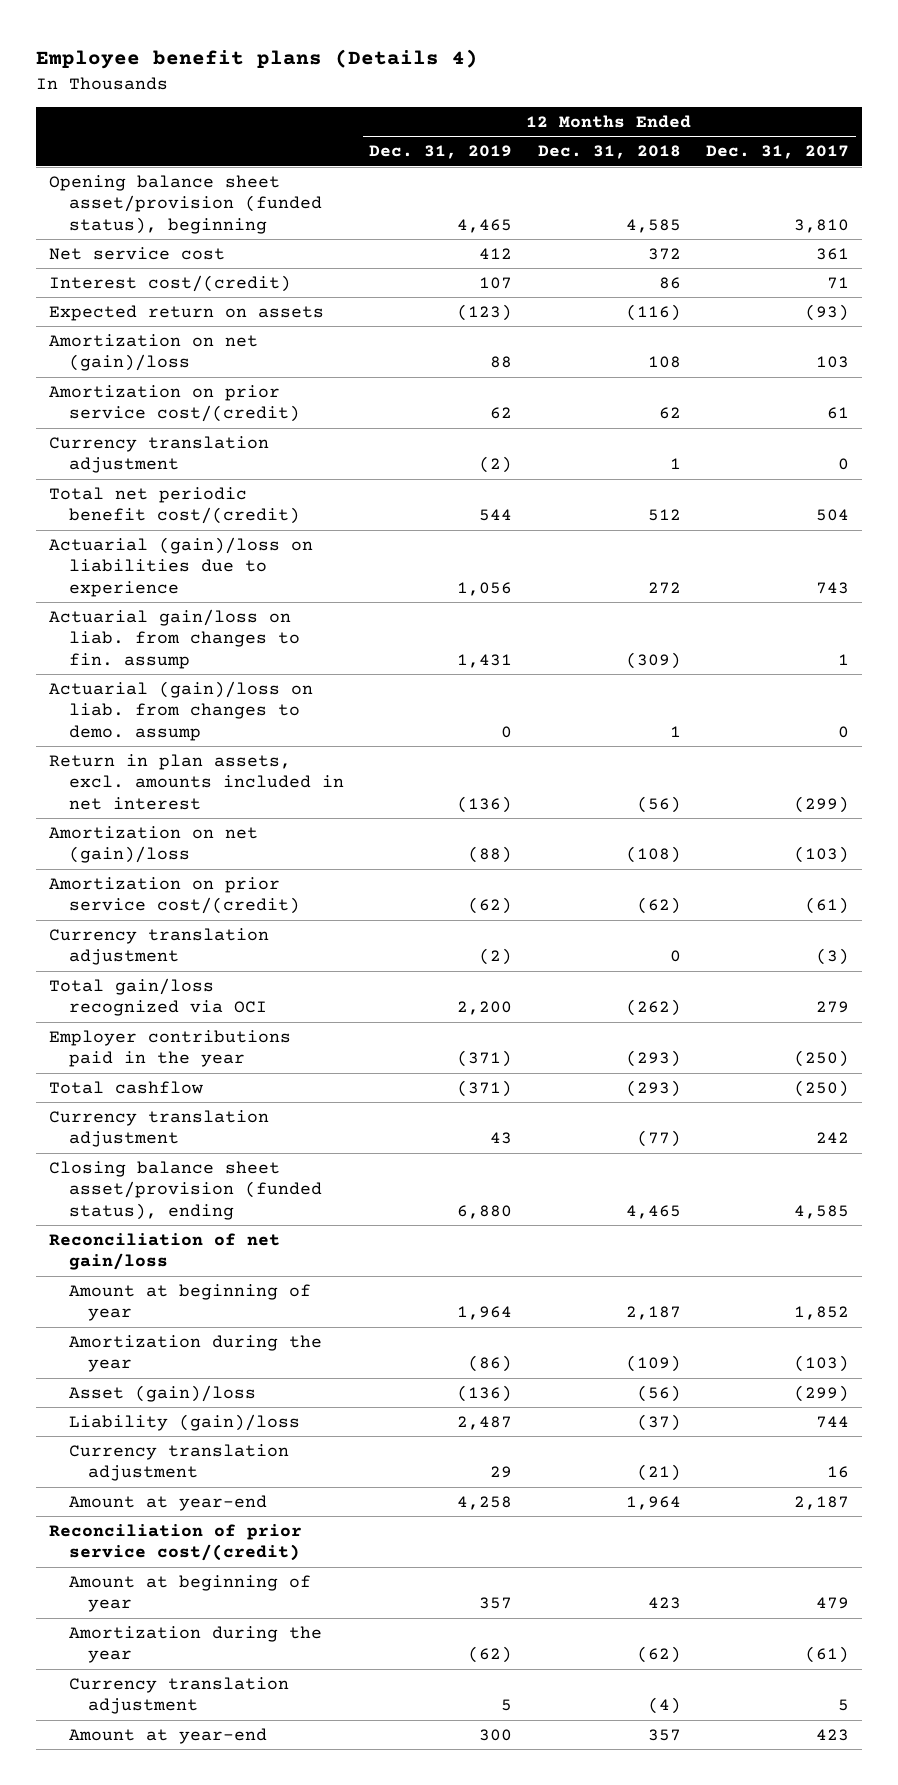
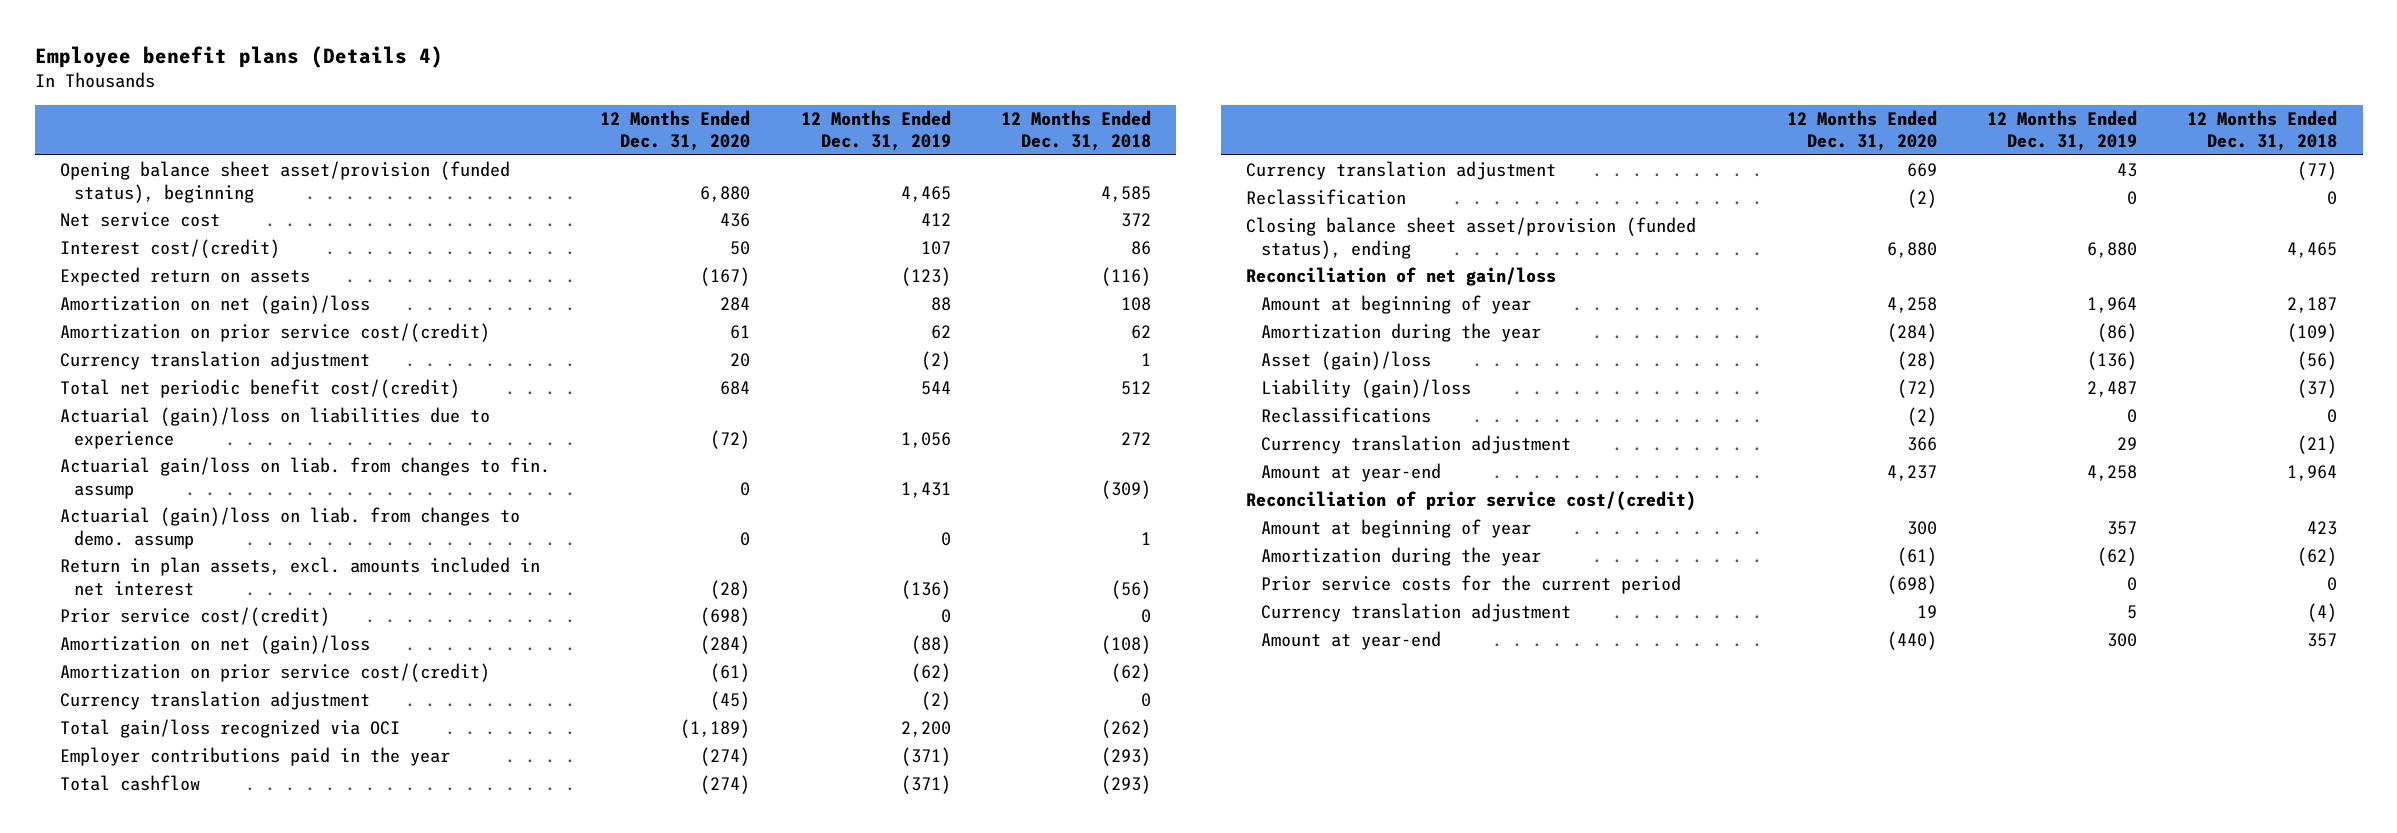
[706,145,850,160] Dec. 31, 2017 -> none
none -> [600,109,751,152] 12 Months Ended Dec. 31, 2020
none -> [59,607,330,627] Prior service cost/(credit)
none -> [1246,189,1407,206] Reclassification
none -> [1260,407,1431,424] Reclassifications
none -> [1260,575,1681,595] Prior service costs for the current period

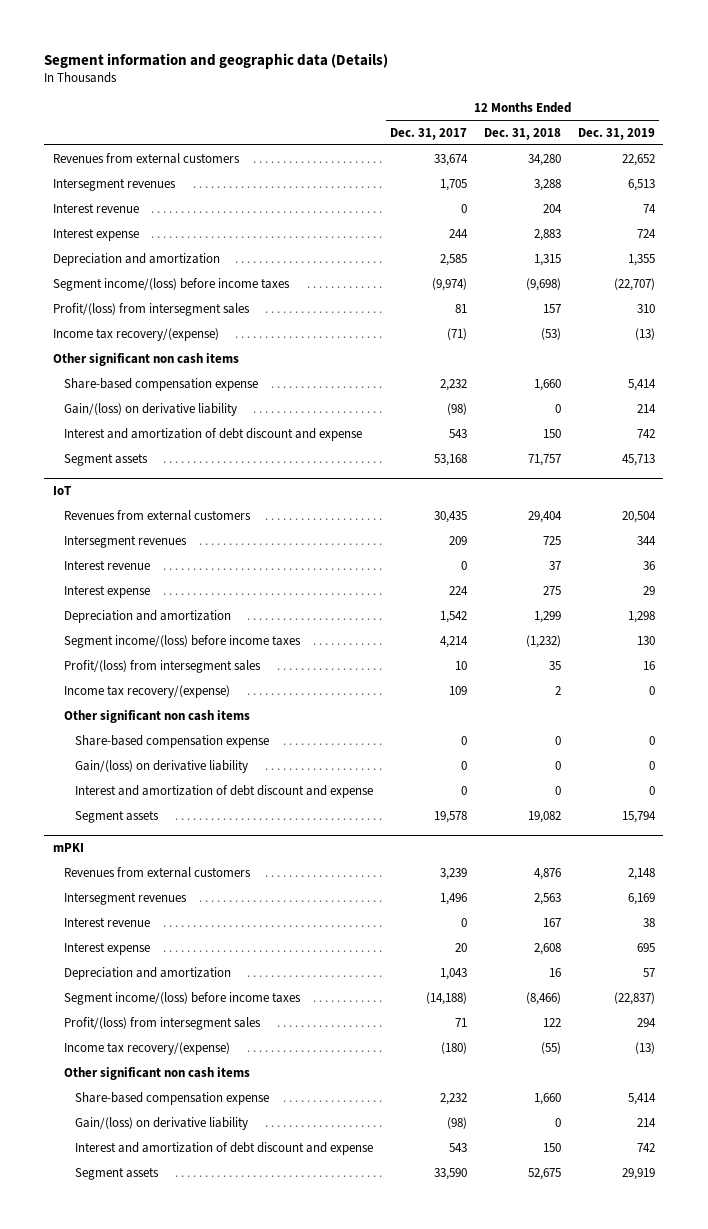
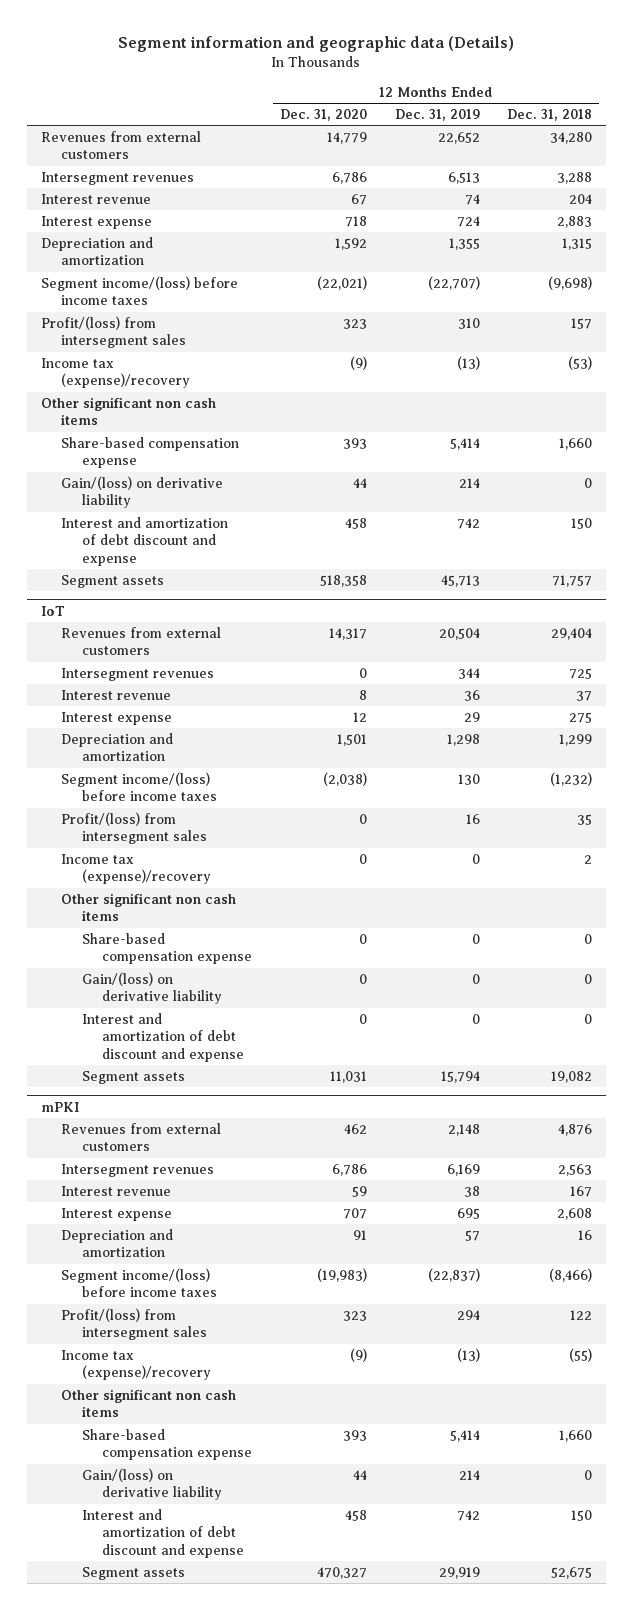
[390,127,468,140] Dec. 31, 2017 -> none
none -> [279,108,367,121] Dec. 31, 2020
[52,327,219,341] Income tax recovery/(expense) -> [40,357,191,389] Income tax (expense)/recovery
[64,684,231,698] Income tax recovery/(expense) -> [61,853,211,885] Income tax (expense)/recovery
[64,1041,231,1055] Income tax recovery/(expense) -> [61,1349,211,1381] Income tax (expense)/recovery

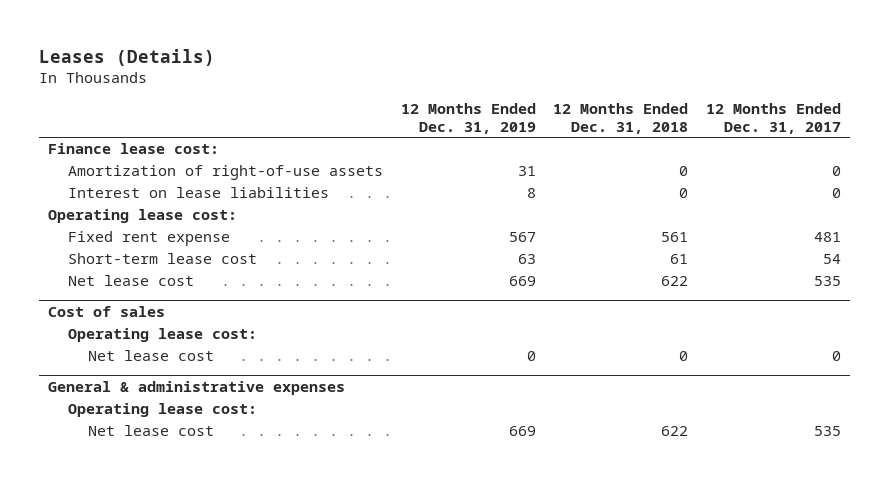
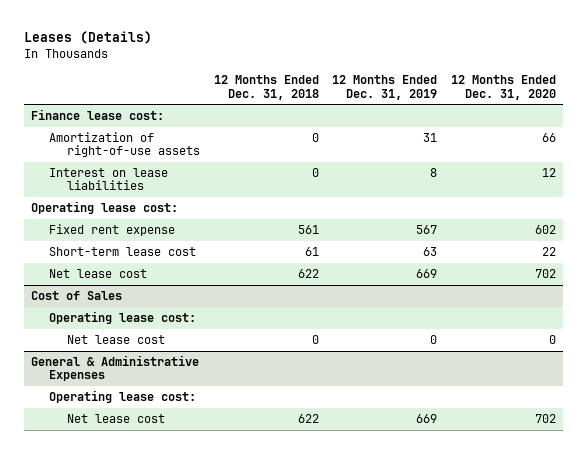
[706,103,842,134] 12 Months Ended Dec. 31, 2017 -> none
none -> [451,75,557,100] 12 Months Ended Dec. 31, 2020
[48,306,166,318] Cost of sales -> [31,291,123,301] Cost of Sales
[48,381,346,396] General & administrative expenses -> [31,355,200,382] General & Administrative Expenses

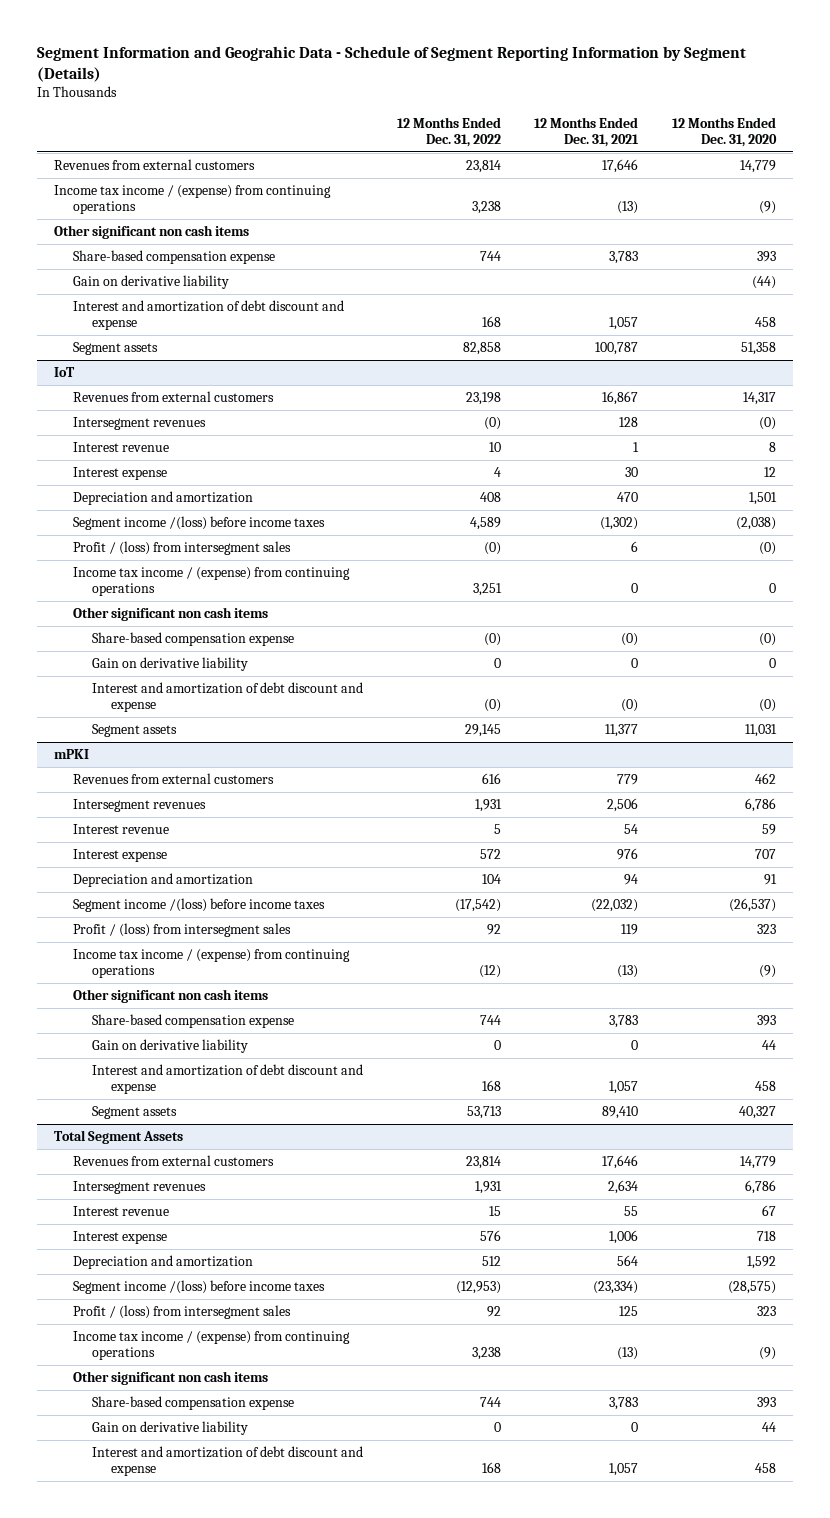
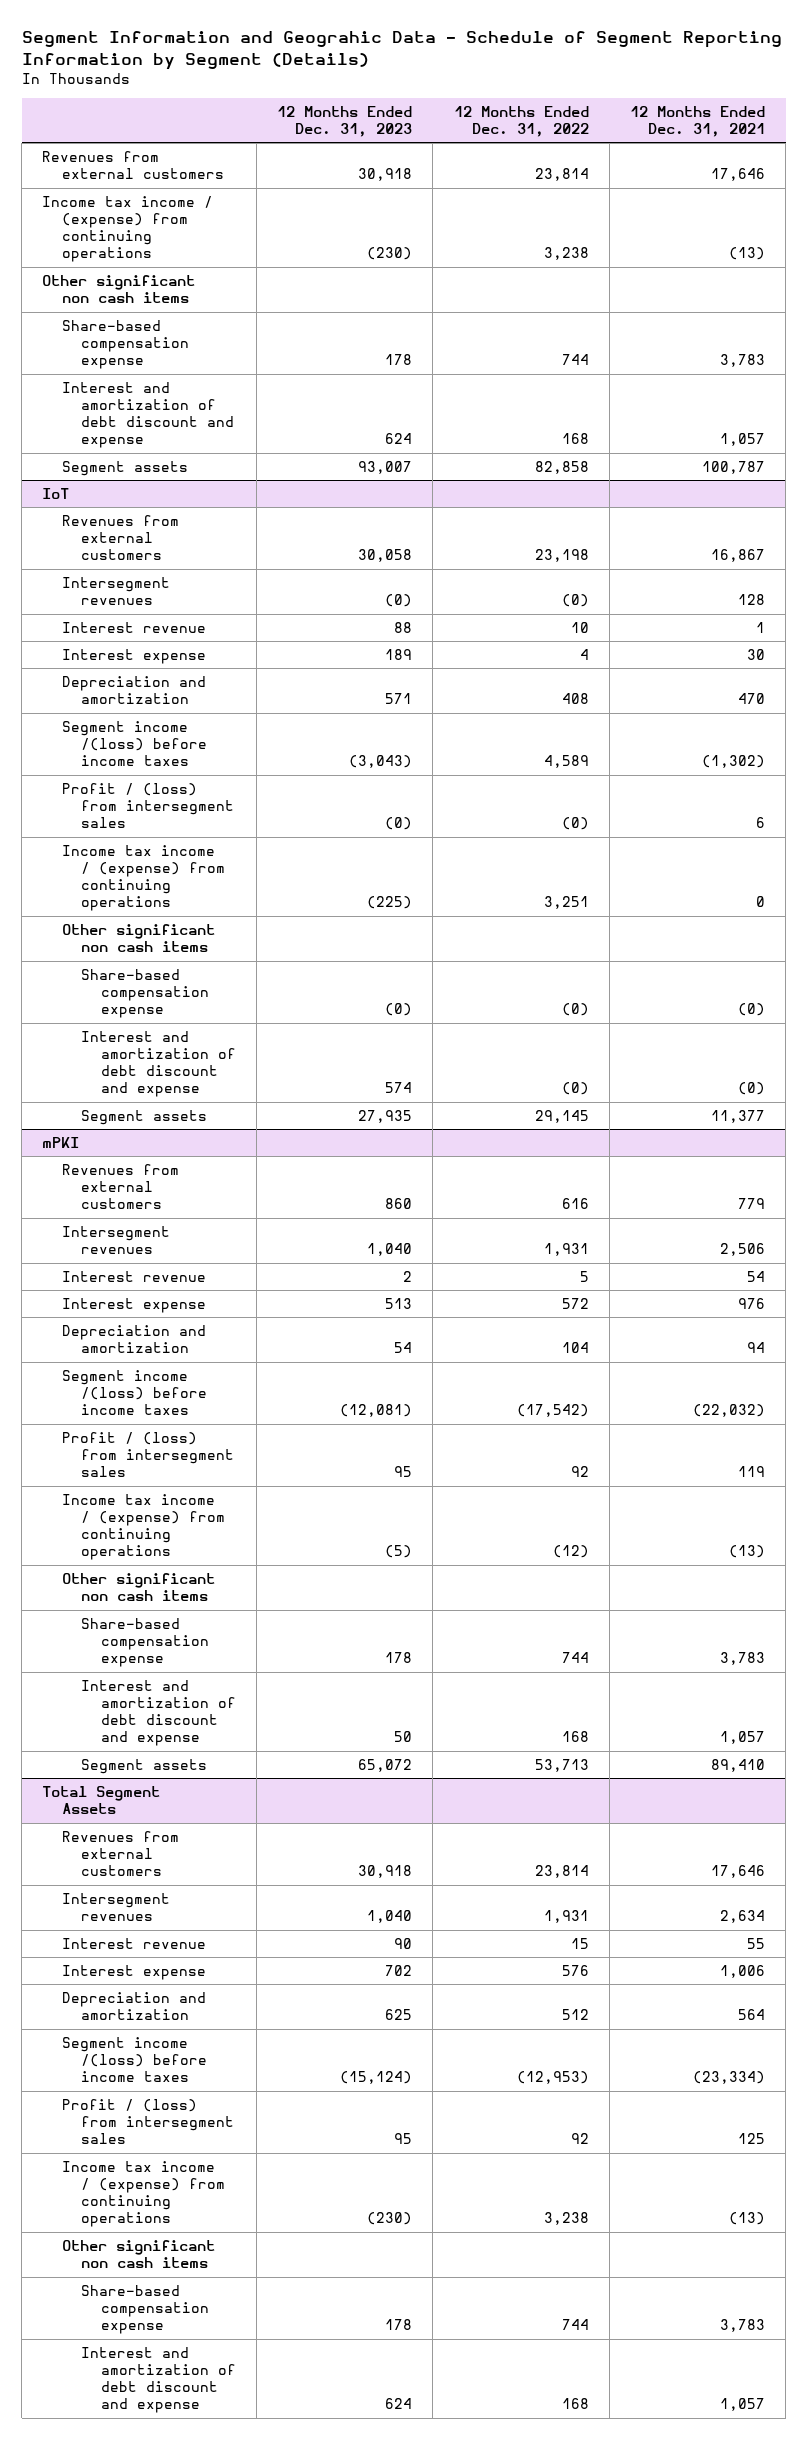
[672,116,778,148] 12 Months Ended Dec. 31, 2020 -> none
none -> [277,105,413,137] 12 Months Ended Dec. 31, 2023
[73,274,230,289] Gain on derivative liability -> none
[92,656,249,671] Gain on derivative liability -> none
[92,1038,249,1053] Gain on derivative liability -> none
[92,1420,249,1435] Gain on derivative liability -> none

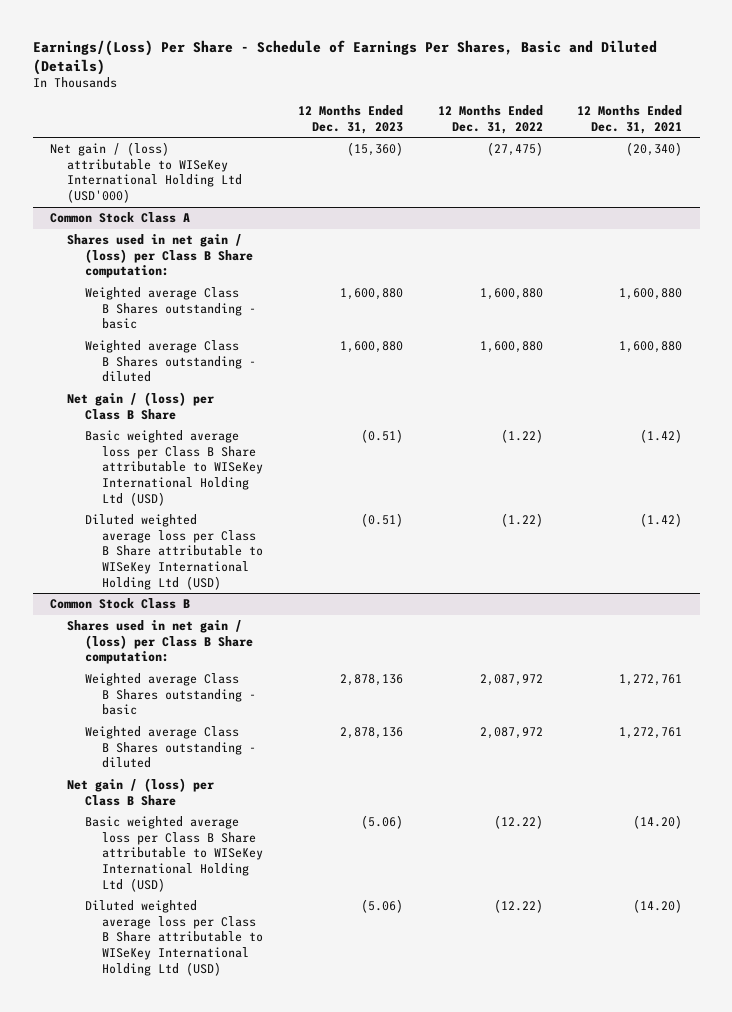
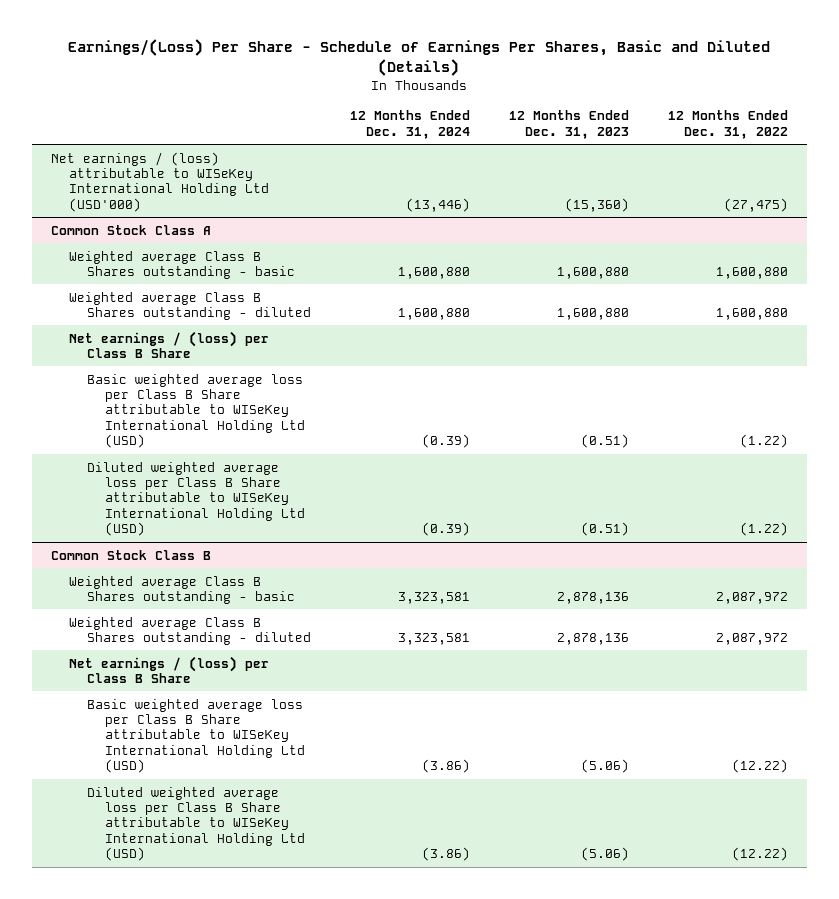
[577,104,683,134] 12 Months Ended Dec. 31, 2021 -> none
none -> [349,110,470,139] 12 Months Ended Dec. 31, 2024
[49,142,243,204] Net gain / (loss) attributable to WISeKey International Holding Ltd (USD'000) -> [50,151,269,212] Net earnings / (loss) attributable to WISeKey International Holding Ltd (USD'000)
[67,234,253,279] Shares used in net gain / (loss) per Class B Share computation: -> none
[67,392,215,420] Net gain / (loss) per Class B Share -> [68,330,269,358] Net earnings / (loss) per Class B Share
[67,620,253,665] Shares used in net gain / (loss) per Class B Share computation: -> none
[67,778,215,806] Net gain / (loss) per Class B Share -> [68,655,269,683] Net earnings / (loss) per Class B Share

